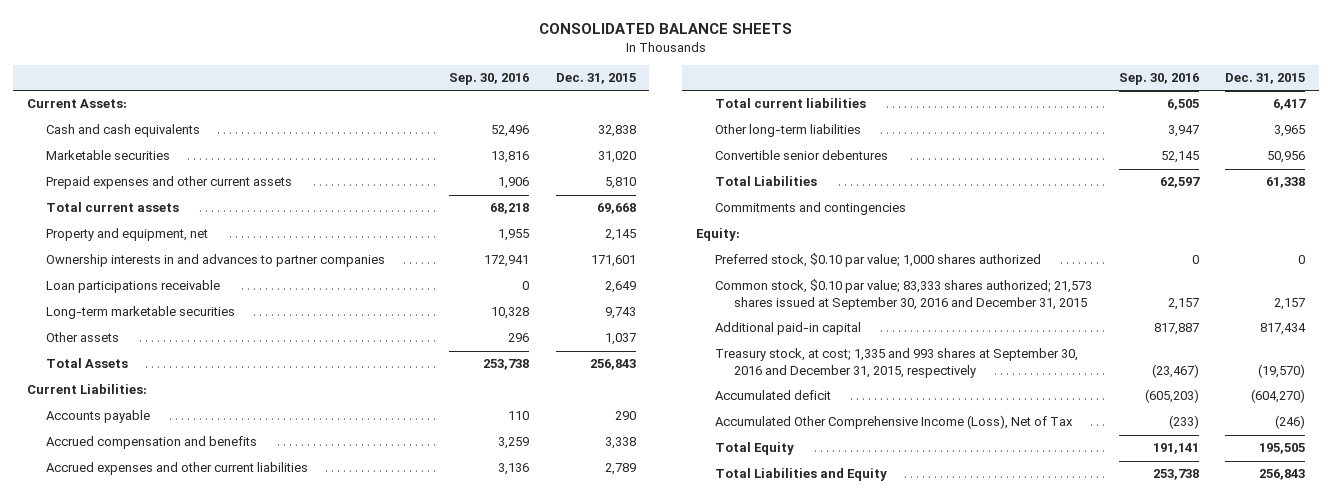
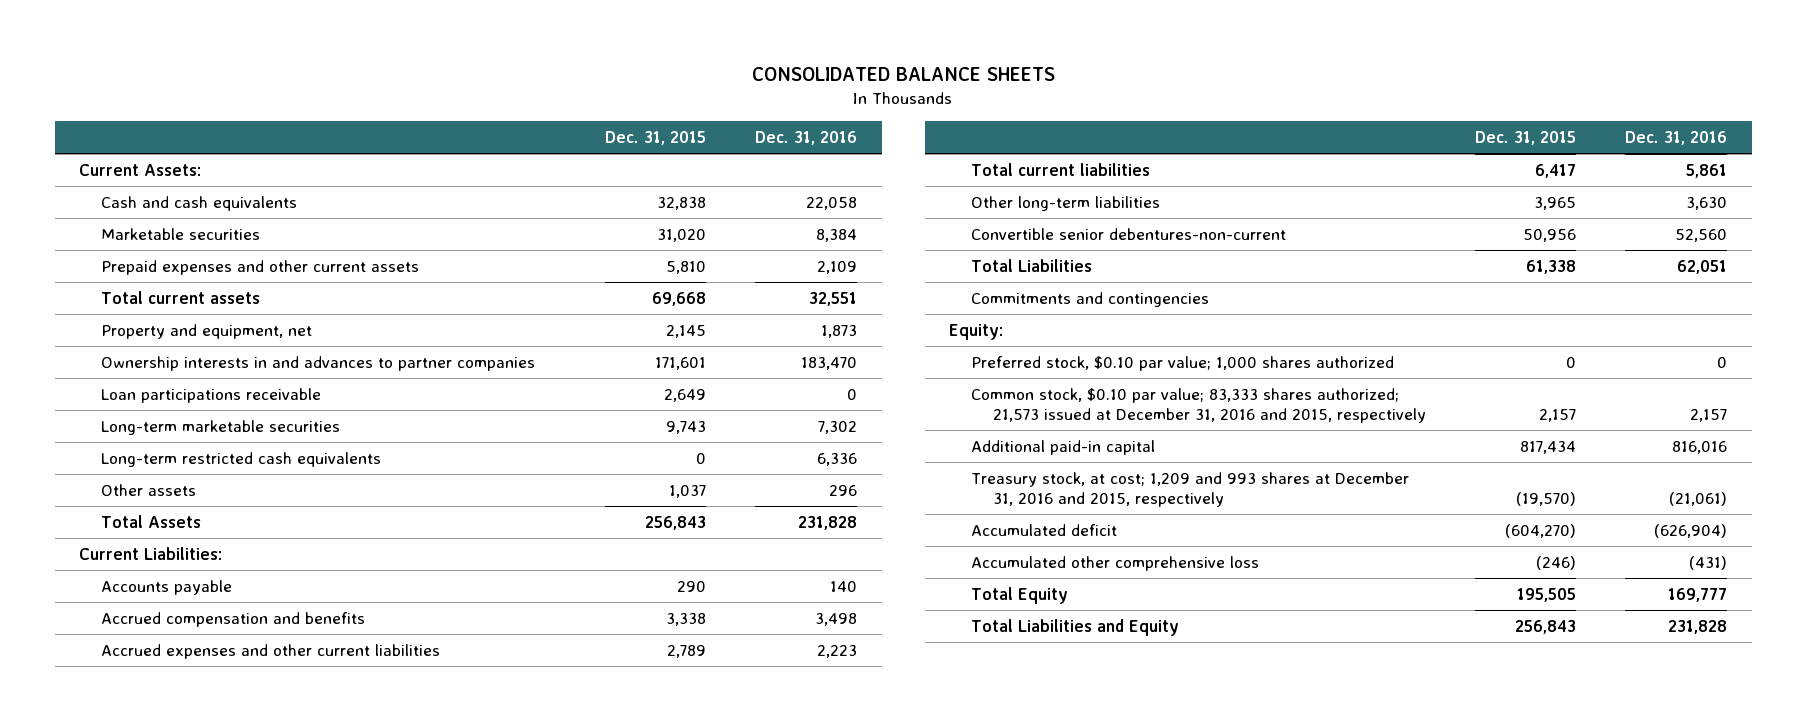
[449,73,530,86] Sep. 30, 2016 -> none
none -> [755,131,858,146] Dec. 31, 2016
none -> [101,451,382,467] Long-term restricted cash equivalents
[714,150,888,161] Convertible senior debentures -> [971,227,1287,240] Convertible senior debentures-non-current
[714,279,1092,310] Common stock, $0.10 par value; 83,333 shares authorized; 21,573 shares issued at September 30, 2016 and December 31, 2015 -> [971,387,1427,424] Common stock, $0.10 par value; 83,333 shares authorized; 21,573 issued at December 31, 2016 and 2015, respectively
[714,348,1078,378] Treasury stock, at cost; 1,335 and 993 shares at September 30, 2016 and December 31, 2015, respectively -> [971,471,1410,508] Treasury stock, at cost; 1,209 and 993 shares at December 31, 2016 and 2015, respectively
[714,415,1073,430] Accumulated Other Comprehensive Income (Loss), Net of Tax -> [971,555,1260,571] Accumulated other comprehensive loss

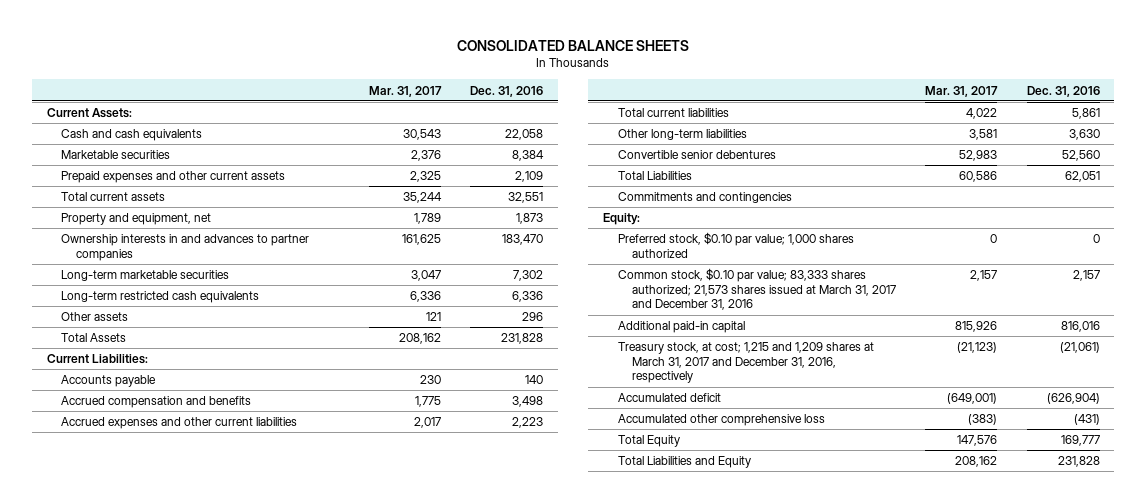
[605,131,707,146] Dec. 31, 2015 -> none
none -> [369,85,443,97] Mar. 31, 2017
[101,387,322,403] Loan participations receivable -> none
[971,227,1287,240] Convertible senior debentures-non-current -> [617,150,776,160] Convertible senior debentures
[971,387,1427,424] Common stock, $0.10 par value; 83,333 shares authorized; 21,573 issued at December 31, 2016 and 2015, respectively -> [617,268,897,311] Common stock, $0.10 par value; 83,333 shares authorized; 21,573 shares issued at March 31, 2017 and December 31, 2016
[971,471,1410,508] Treasury stock, at cost; 1,209 and 993 shares at December 31, 2016 and 2015, respectively -> [617,342,874,384] Treasury stock, at cost; 1,215 and 1,209 shares at March 31, 2017 and December 31, 2016, respectively

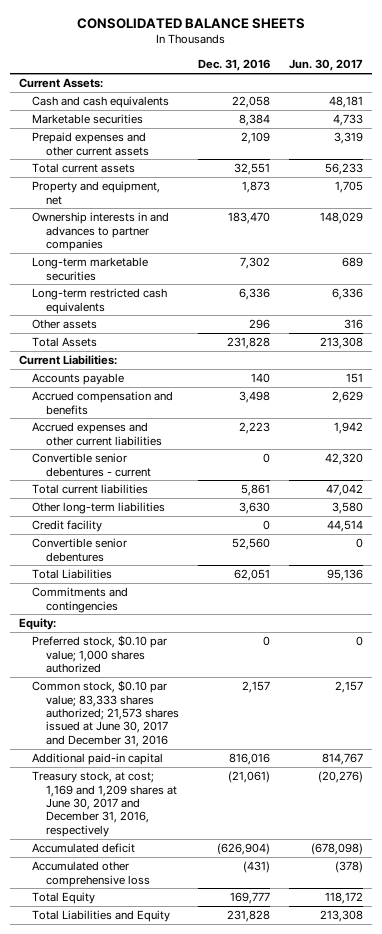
[369,85,443,97] Mar. 31, 2017 -> none
none -> [288,59,363,72] Jun. 30, 2017
none -> [32,453,151,477] Convertible senior debentures - current
none -> [32,520,103,533] Credit facility
[617,268,897,311] Common stock, $0.10 par value; 83,333 shares authorized; 21,573 shares issued at March 31, 2017 and December 31, 2016 -> [32,680,179,747] Common stock, $0.10 par value; 83,333 shares authorized; 21,573 shares issued at June 30, 2017 and December 31, 2016
[617,342,874,384] Treasury stock, at cost; 1,215 and 1,209 shares at March 31, 2017 and December 31, 2016, respectively -> [32,771,177,837] Treasury stock, at cost; 1,169 and 1,209 shares at June 30, 2017 and December 31, 2016, respectively

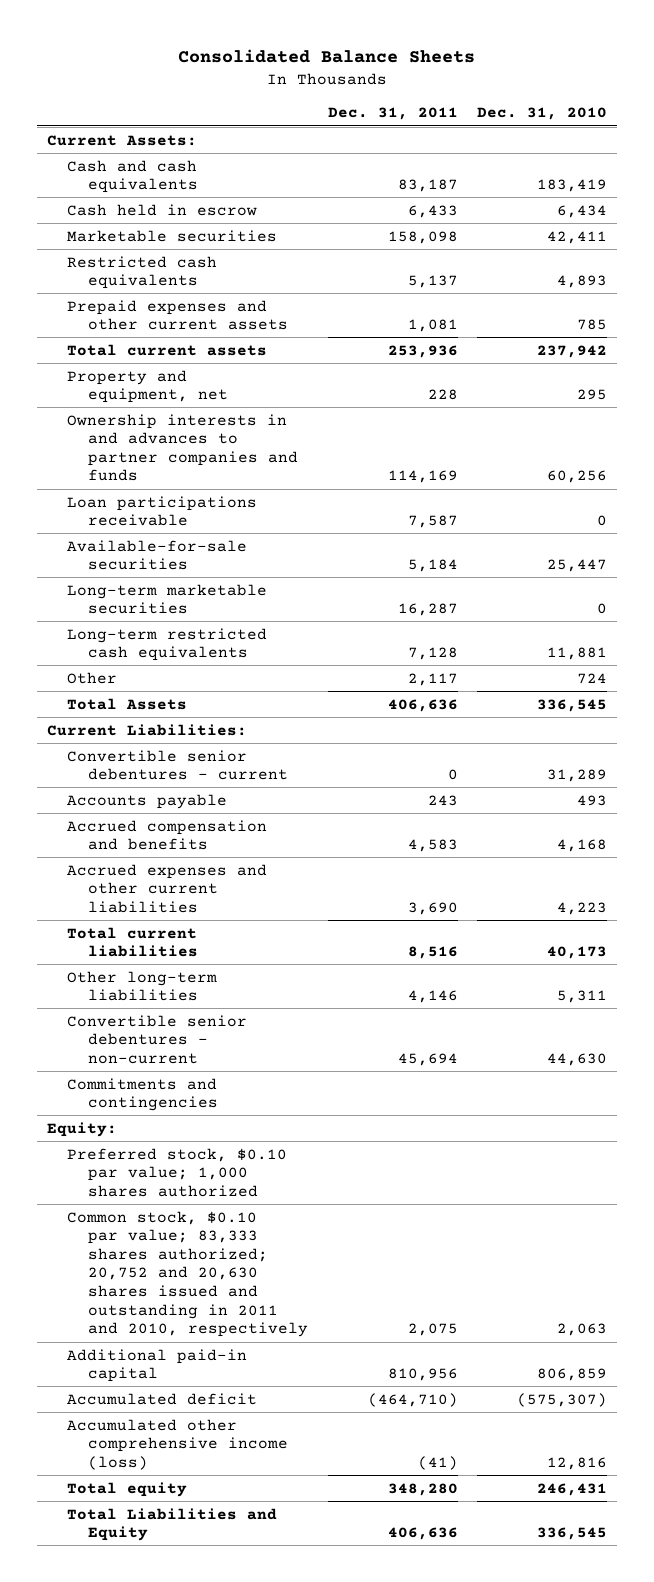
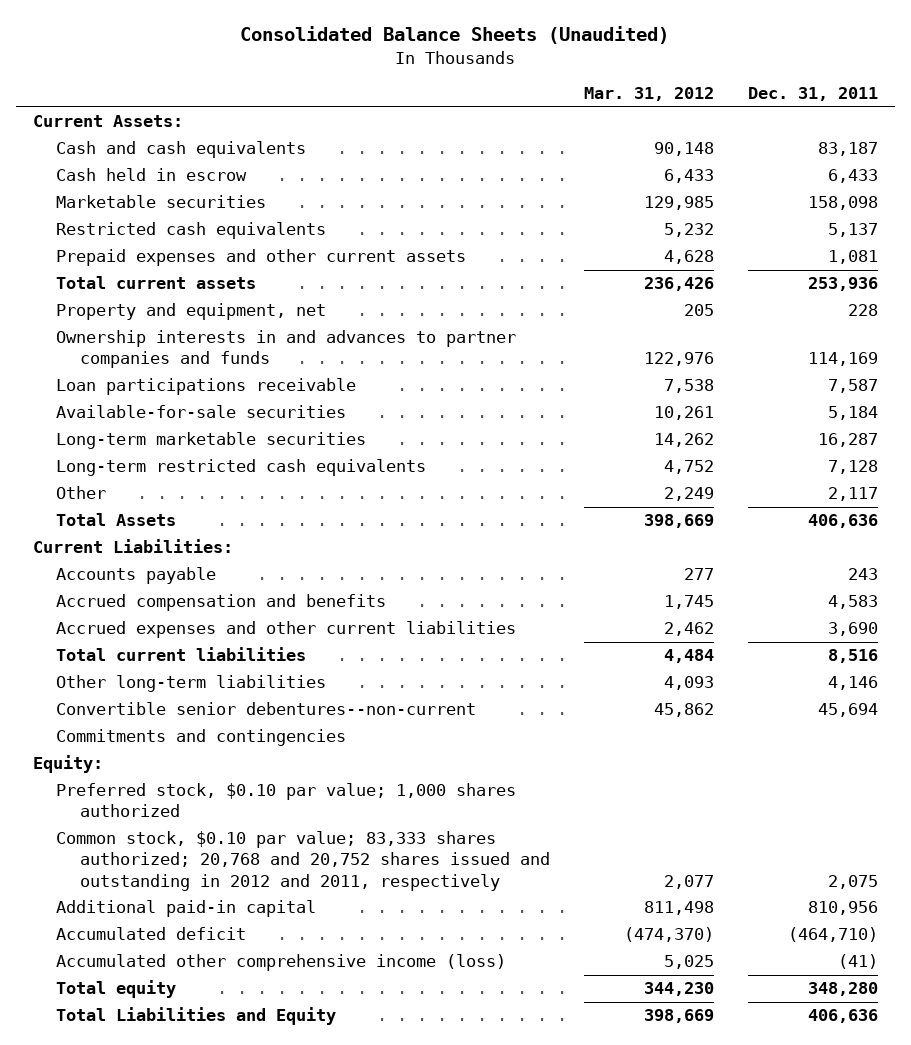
[178,48,476,63] Consolidated Balance Sheets -> [240,26,670,45] Consolidated Balance Sheets (Unaudited)
[477,107,608,121] Dec. 31, 2010 -> none
none -> [584,87,715,102] Mar. 31, 2012
[67,749,288,781] Convertible senior debentures - current -> none
[67,1014,248,1064] Convertible senior debentures - non-current -> [56,702,477,716] Convertible senior debentures--non-current
[67,1210,308,1338] Common stock, $0.10 par value; 83,333 shares authorized; 20,752 and 20,630 shares issued and outstanding in 2011 and 2010, respectively -> [56,831,551,891] Common stock, $0.10 par value; 83,333 shares authorized; 20,768 and 20,752 shares issued and outstanding in 2012 and 2011, respectively

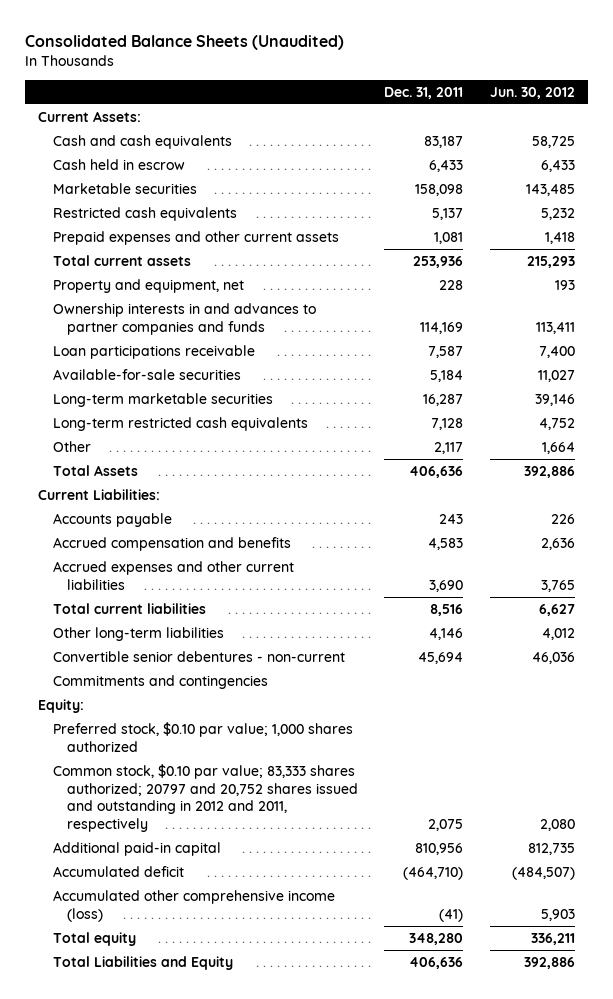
[584,87,715,102] Mar. 31, 2012 -> none
none -> [489,86,575,99] Jun. 30, 2012
[56,702,477,716] Convertible senior debentures--non-current -> [52,650,345,662] Convertible senior debentures - non-current
[56,831,551,891] Common stock, $0.10 par value; 83,333 shares authorized; 20,768 and 20,752 shares issued and outstanding in 2012 and 2011, respectively -> [52,763,359,832] Common stock, $0.10 par value; 83,333 shares authorized; 20797 and 20,752 shares issued and outstanding in 2012 and 2011, respectively

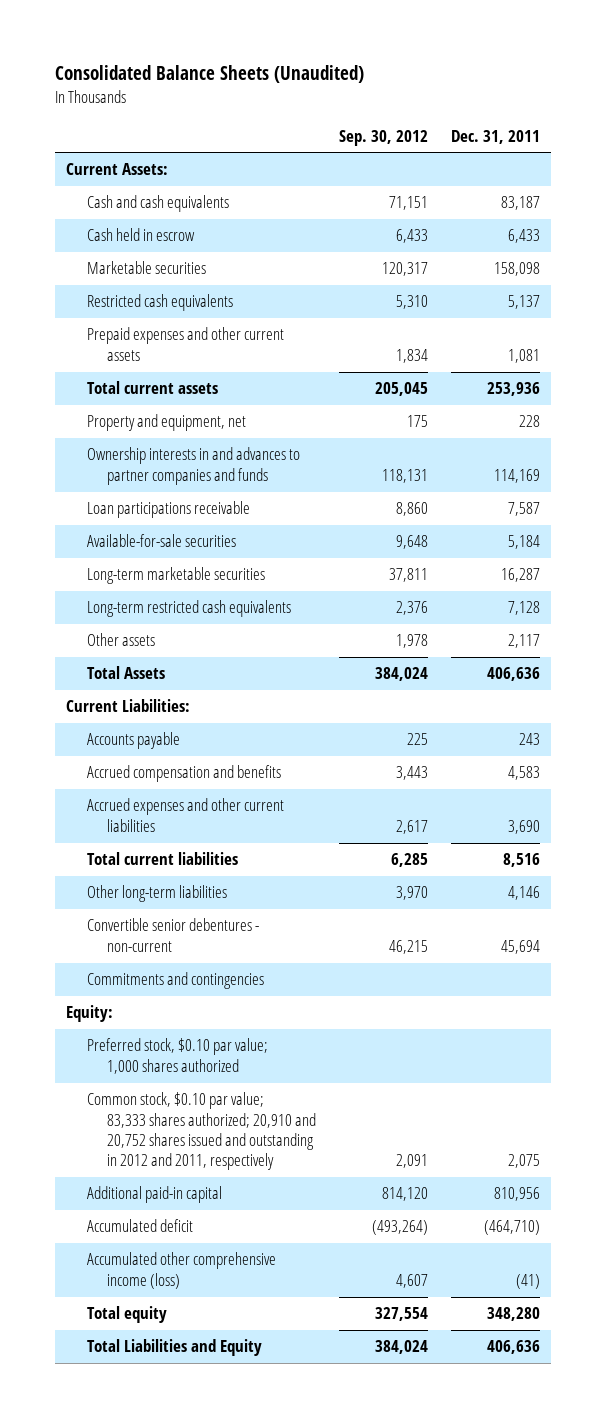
[489,86,575,99] Jun. 30, 2012 -> none
none -> [338,129,428,146] Sep. 30, 2012
[52,440,91,452] Other -> [86,633,155,647] Other assets
[52,763,359,832] Common stock, $0.10 par value; 83,333 shares authorized; 20797 and 20,752 shares issued and outstanding in 2012 and 2011, respectively -> [86,1092,317,1171] Common stock, $0.10 par value; 83,333 shares authorized; 20,910 and 20,752 shares issued and outstanding in 2012 and 2011, respectively

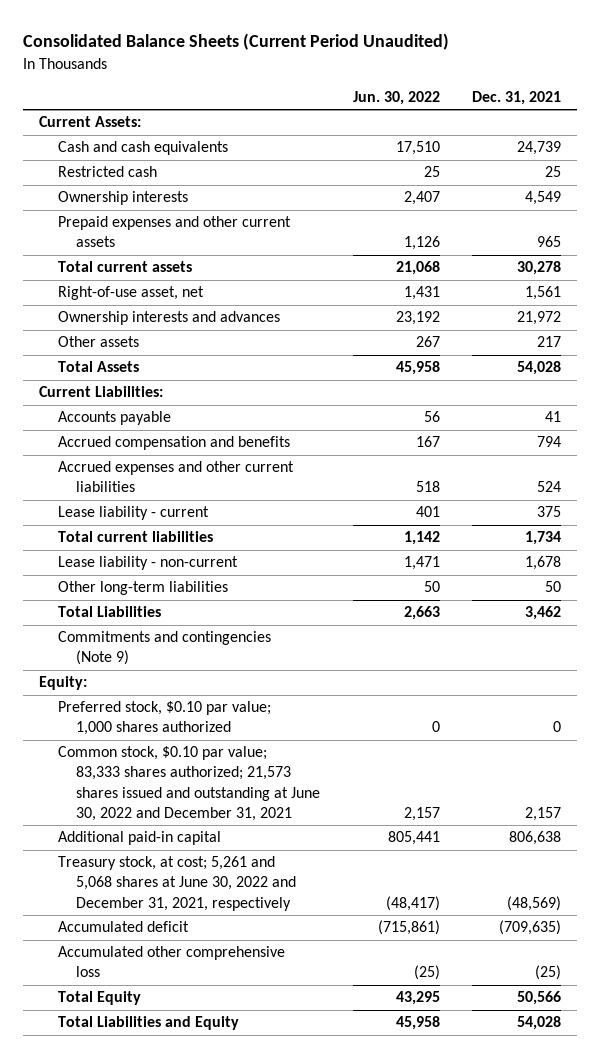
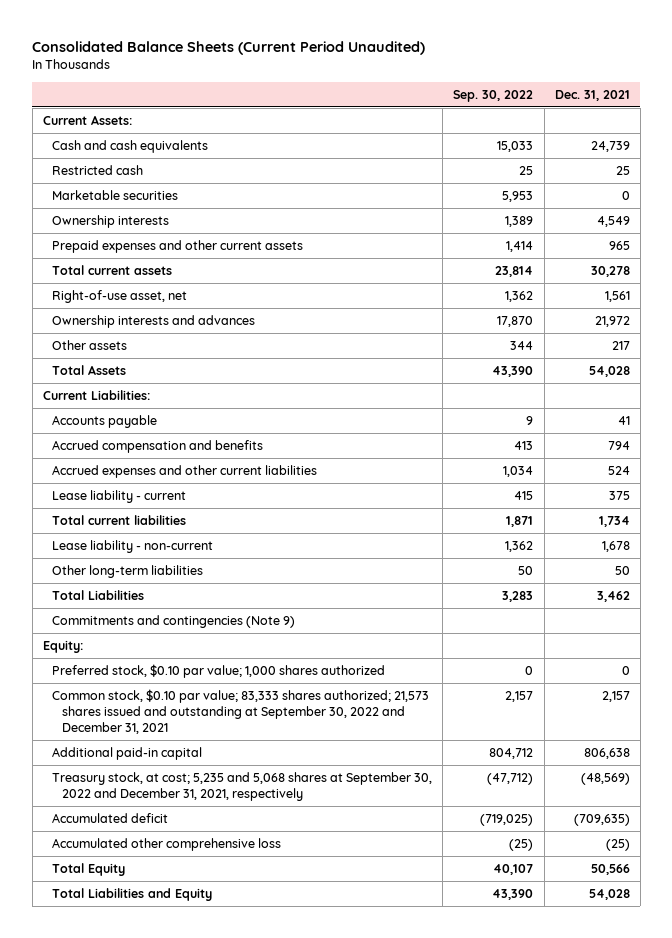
[352,90,440,105] Jun. 30, 2022 -> none
none -> [453,89,534,102] Sep. 30, 2022
none -> [52,189,179,200] Marketable securities
[57,746,321,821] Common stock, $0.10 par value; 83,333 shares authorized; 21,573 shares issued and outstanding at June 30, 2022 and December 31, 2021 -> [52,688,430,735] Common stock, $0.10 par value; 83,333 shares authorized; 21,573 shares issued and outstanding at September 30, 2022 and December 31, 2021
[57,856,297,911] Treasury stock, at cost; 5,261 and 5,068 shares at June 30, 2022 and December 31, 2021, respectively -> [52,771,433,802] Treasury stock, at cost; 5,235 and 5,068 shares at September 30, 2022 and December 31, 2021, respectively

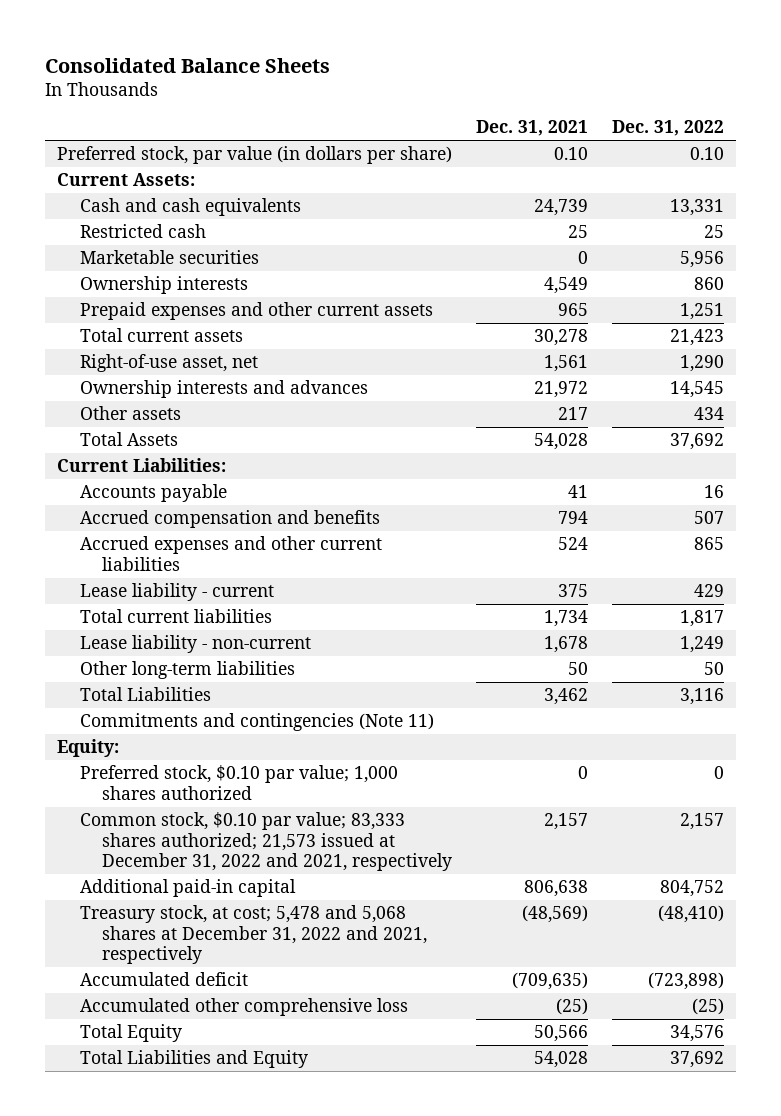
[32,40,426,55] Consolidated Balance Sheets (Current Period Unaudited) -> [45,57,331,73] Consolidated Balance Sheets
[453,89,534,102] Sep. 30, 2022 -> none
none -> [612,120,725,137] Dec. 31, 2022
none -> [57,146,453,165] Preferred stock, par value (in dollars per share)
[52,614,296,628] Commitments and contingencies (Note 9) -> [79,713,434,732] Commitments and contingencies (Note 11)
[52,688,430,735] Common stock, $0.10 par value; 83,333 shares authorized; 21,573 shares issued and outstanding at September 30, 2022 and December 31, 2021 -> [79,812,452,872] Common stock, $0.10 par value; 83,333 shares authorized; 21,573 issued at December 31, 2022 and 2021, respectively
[52,771,433,802] Treasury stock, at cost; 5,235 and 5,068 shares at September 30, 2022 and December 31, 2021, respectively -> [79,905,427,965] Treasury stock, at cost; 5,478 and 5,068 shares at December 31, 2022 and 2021, respectively

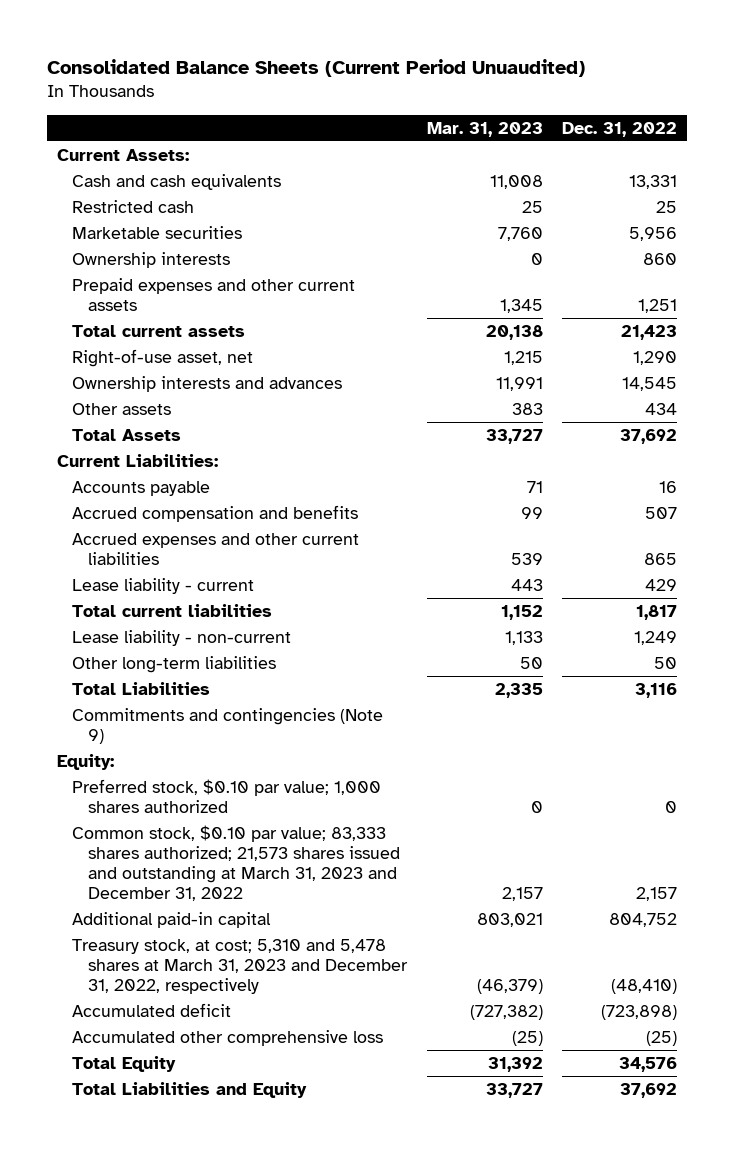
[45,57,331,73] Consolidated Balance Sheets -> [46,58,585,77] Consolidated Balance Sheets (Current Period Unuaudited)
[476,120,589,137] Dec. 31, 2021 -> none
none -> [426,121,543,137] Mar. 31, 2023
[57,146,453,165] Preferred stock, par value (in dollars per share) -> none
[79,713,434,732] Commitments and contingencies (Note 11) -> [72,707,384,745] Commitments and contingencies (Note 9)
[79,812,452,872] Common stock, $0.10 par value; 83,333 shares authorized; 21,573 issued at December 31, 2022 and 2021, respectively -> [72,824,401,902] Common stock, $0.10 par value; 83,333 shares authorized; 21,573 shares issued and outstanding at March 31, 2023 and December 31, 2022
[79,905,427,965] Treasury stock, at cost; 5,478 and 5,068 shares at December 31, 2022 and 2021, respectively -> [72,938,409,995] Treasury stock, at cost; 5,310 and 5,478 shares at March 31, 2023 and December 31, 2022, respectively

